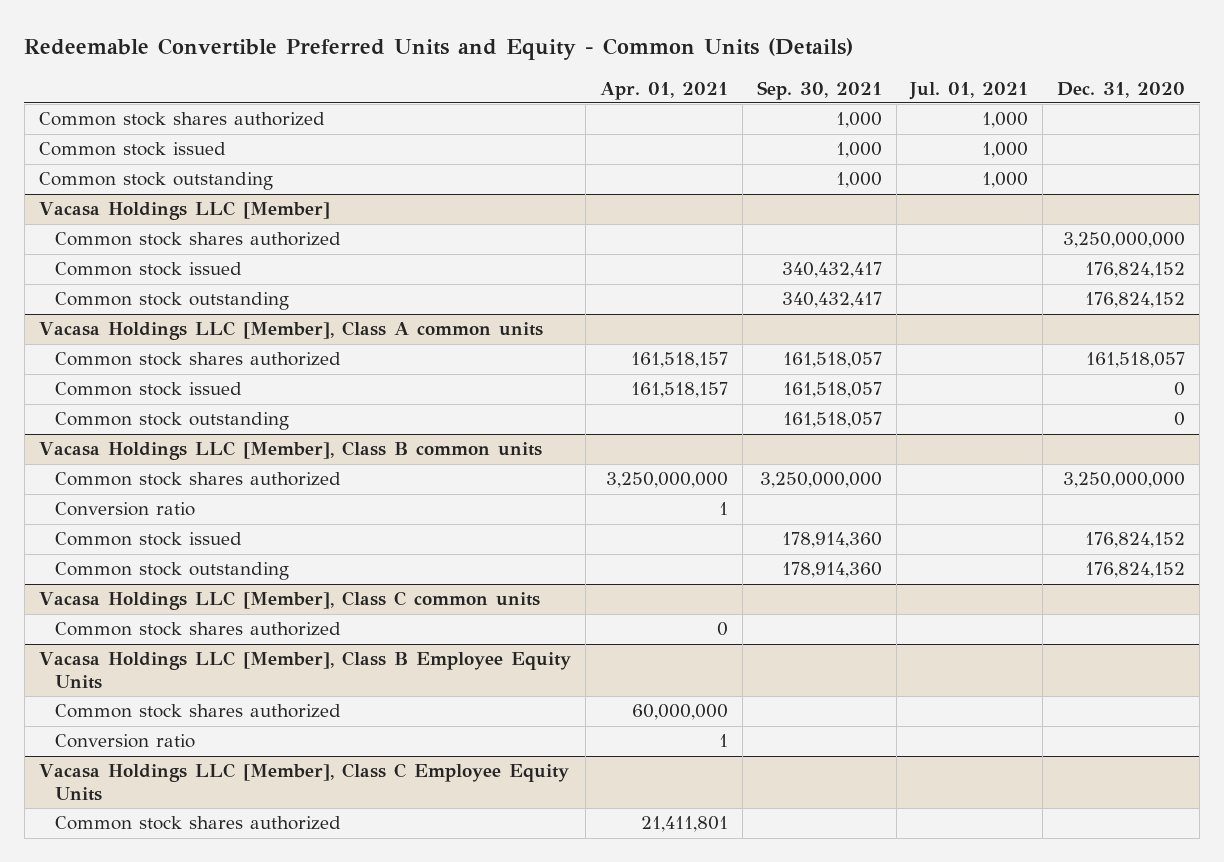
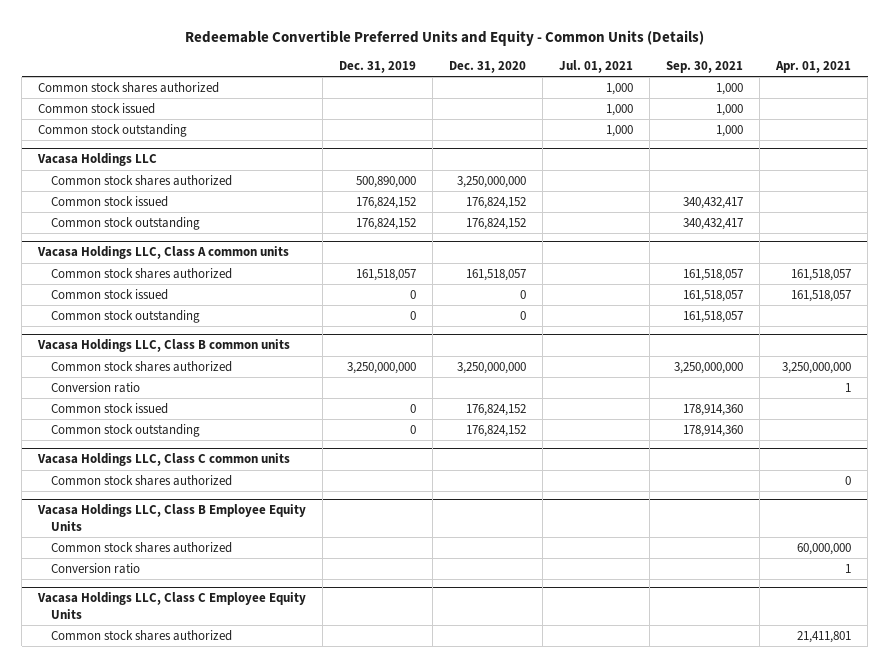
none -> [339,60,417,73] Dec. 31, 2019
[38,201,330,221] Vacasa Holdings LLC [Member] -> [37,153,158,167] Vacasa Holdings LLC
[38,321,543,341] Vacasa Holdings LLC [Member], Class A common units -> [37,246,290,260] Vacasa Holdings LLC, Class A common units
[630,352,728,369] 161,518,157 -> [791,268,852,281] 161,518,057
[630,382,728,399] 161,518,157 -> [791,289,852,302] 161,518,057
[38,441,542,461] Vacasa Holdings LLC [Member], Class B common units -> [37,339,291,353] Vacasa Holdings LLC, Class B common units
[38,591,540,611] Vacasa Holdings LLC [Member], Class C common units -> [37,453,291,467] Vacasa Holdings LLC, Class C common units
[38,651,571,689] Vacasa Holdings LLC [Member], Class B Employee Equity Units -> [37,504,307,531] Vacasa Holdings LLC, Class B Employee Equity Units
[38,763,569,801] Vacasa Holdings LLC [Member], Class C Employee Equity Units -> [37,592,307,619] Vacasa Holdings LLC, Class C Employee Equity Units

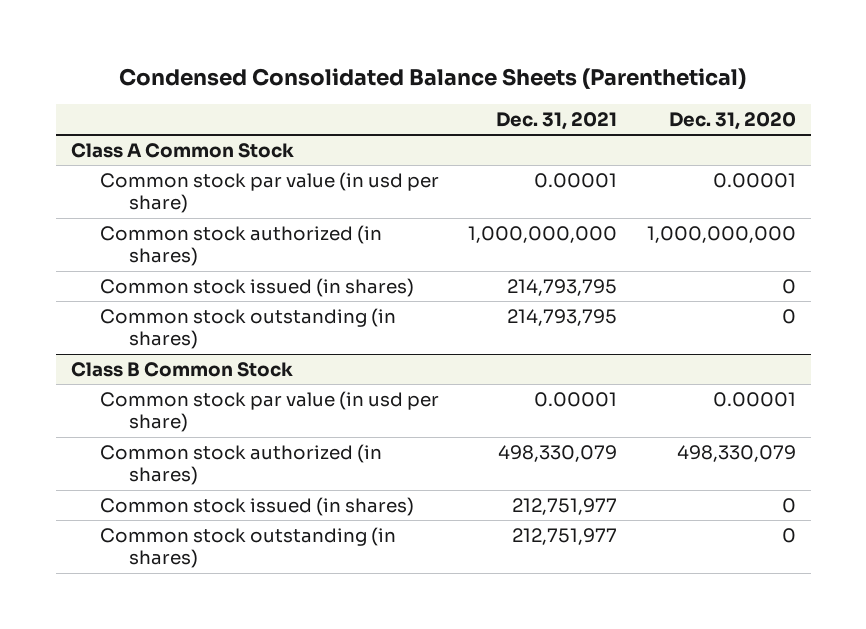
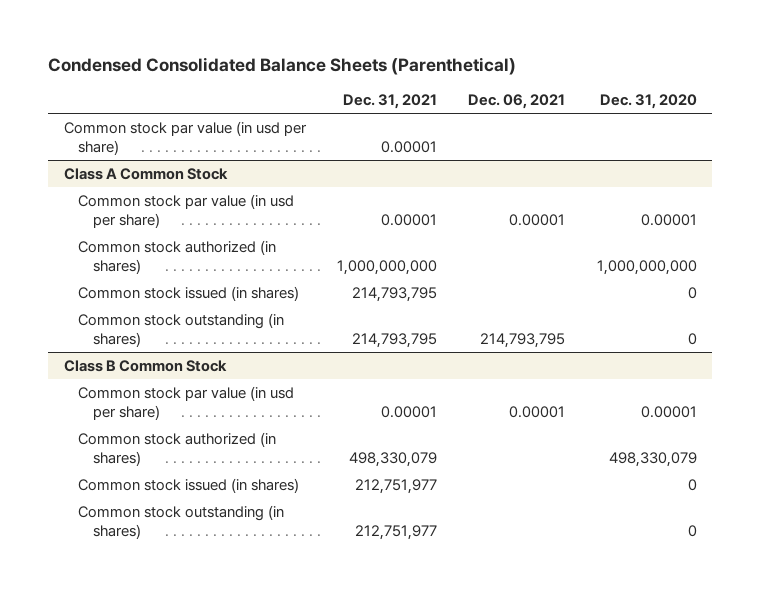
none -> [468,94,566,110] Dec. 06, 2021
none -> [63,120,307,155] Common stock par value (in usd per share)

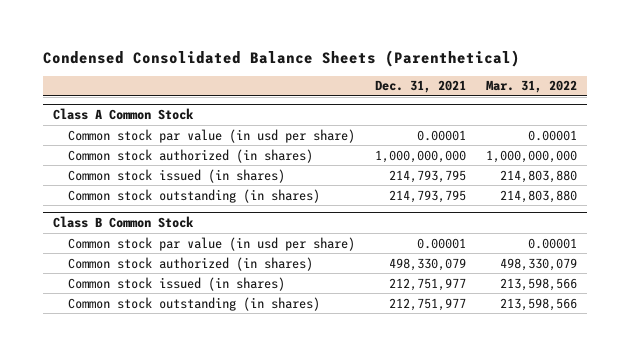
[468,94,566,110] Dec. 06, 2021 -> none
[599,94,697,110] Dec. 31, 2020 -> none
none -> [485,80,577,94] Mar. 31, 2022
[63,120,307,155] Common stock par value (in usd per share) -> none

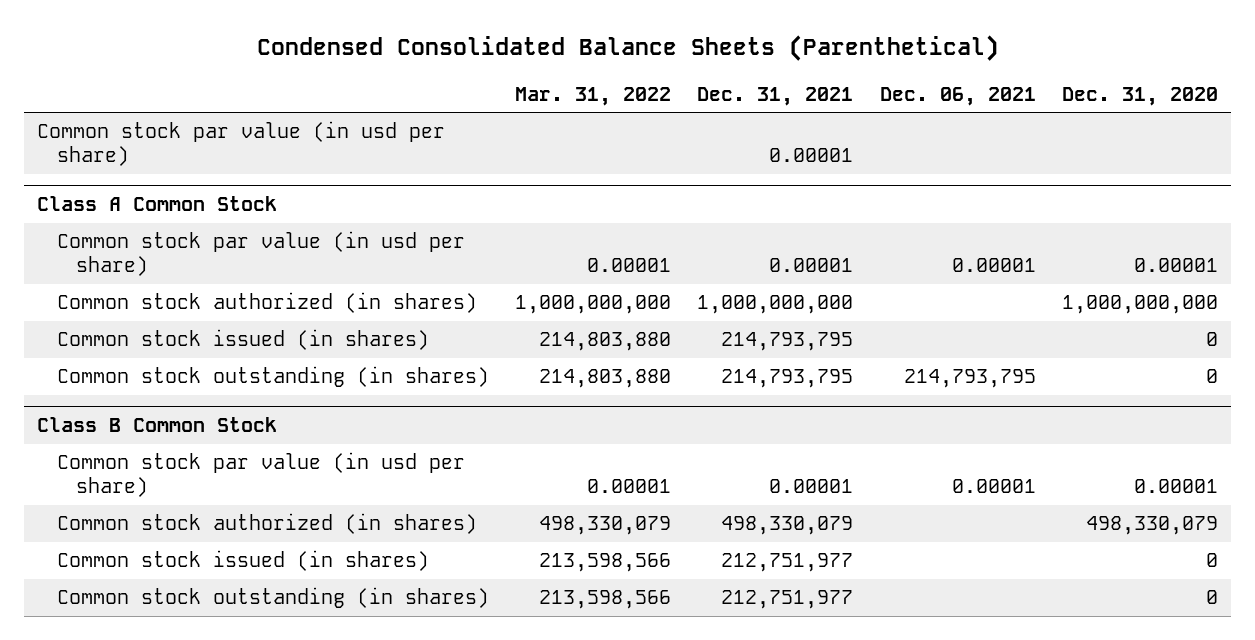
none -> [879,86,1036,106] Dec. 06, 2021
none -> [1061,86,1218,106] Dec. 31, 2020
none -> [37,121,446,167] Common stock par value (in usd per share)

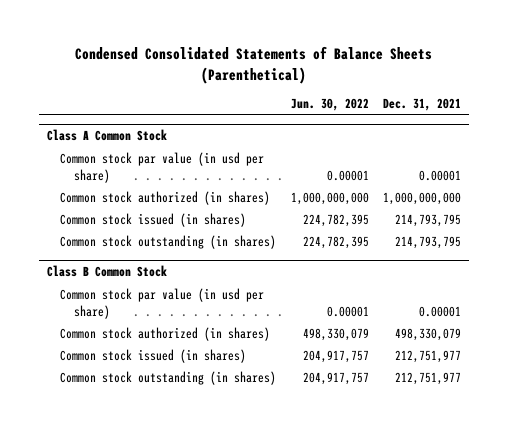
[256,35,999,62] Condensed Consolidated Balance Sheets (Parenthetical) -> [74,46,432,84] Condensed Consolidated Statements of Balance Sheets (Parenthetical)
[514,86,671,106] Mar. 31, 2022 -> none
[879,86,1036,106] Dec. 06, 2021 -> none
[1061,86,1218,106] Dec. 31, 2020 -> none
none -> [290,98,369,112] Jun. 30, 2022
[37,121,446,167] Common stock par value (in usd per share) -> none

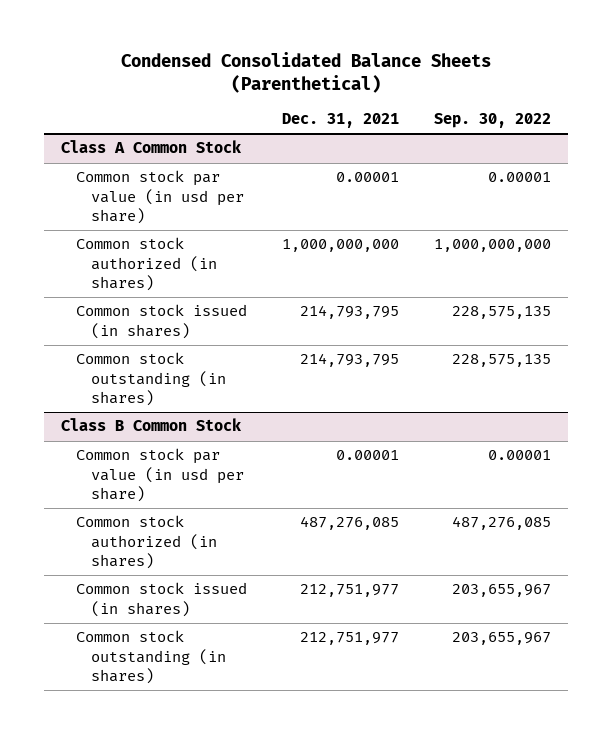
[74,46,432,84] Condensed Consolidated Statements of Balance Sheets (Parenthetical) -> [121,52,492,94] Condensed Consolidated Balance Sheets (Parenthetical)
[290,98,369,112] Jun. 30, 2022 -> none
none -> [433,113,551,129] Sep. 30, 2022
[395,327,462,341] 498,330,079 -> [299,516,399,531] 487,276,085

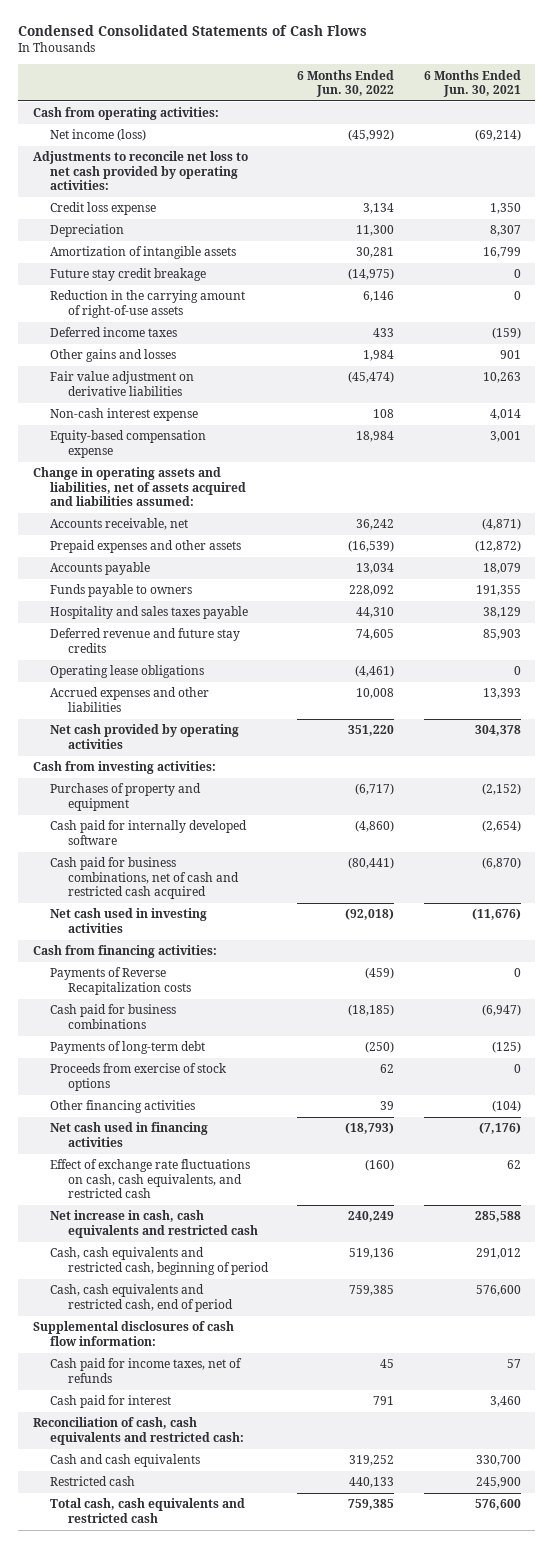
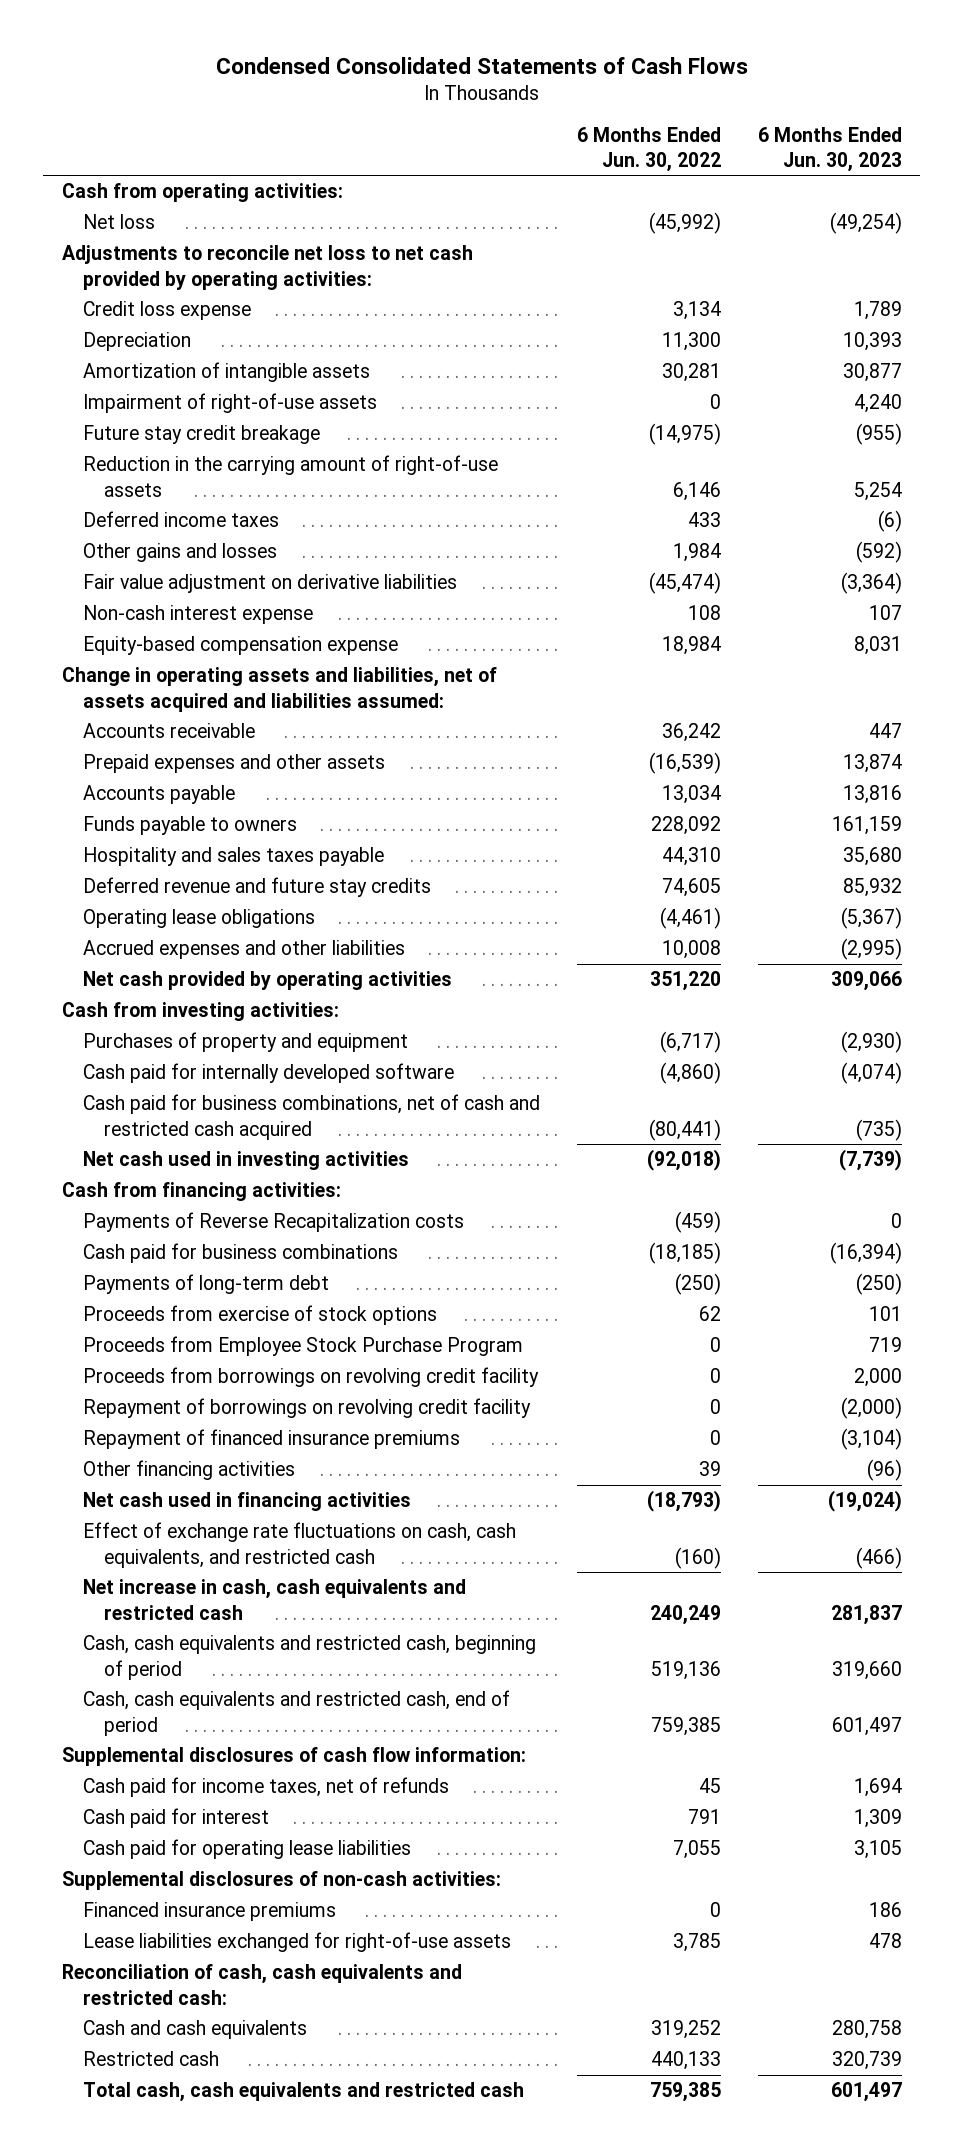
[423,69,521,98] 6 Months Ended Jun. 30, 2021 -> none
none -> [757,126,902,173] 6 Months Ended Jun. 30, 2023
[50,129,147,142] Net income (loss) -> [82,214,155,230] Net loss
none -> [82,393,377,414] Impairment of right-of-use assets
[50,518,189,531] Accounts receivable, net -> [82,723,255,739] Accounts receivable
none -> [82,1336,523,1357] Proceeds from Employee Stock Purchase Program
none -> [82,1367,539,1388] Proceeds from borrowings on revolving credit facility
none -> [82,1398,531,1419] Repayment of borrowings on revolving credit facility
none -> [82,1429,460,1450] Repayment of financed insurance premiums
none -> [82,1839,411,1860] Cash paid for operating lease liabilities
none -> [61,1871,501,1891] Supplemental disclosures of non-cash activities:
none -> [82,1902,336,1922] Financed insurance premiums
none -> [82,1932,511,1953] Lease liabilities exchanged for right-of-use assets

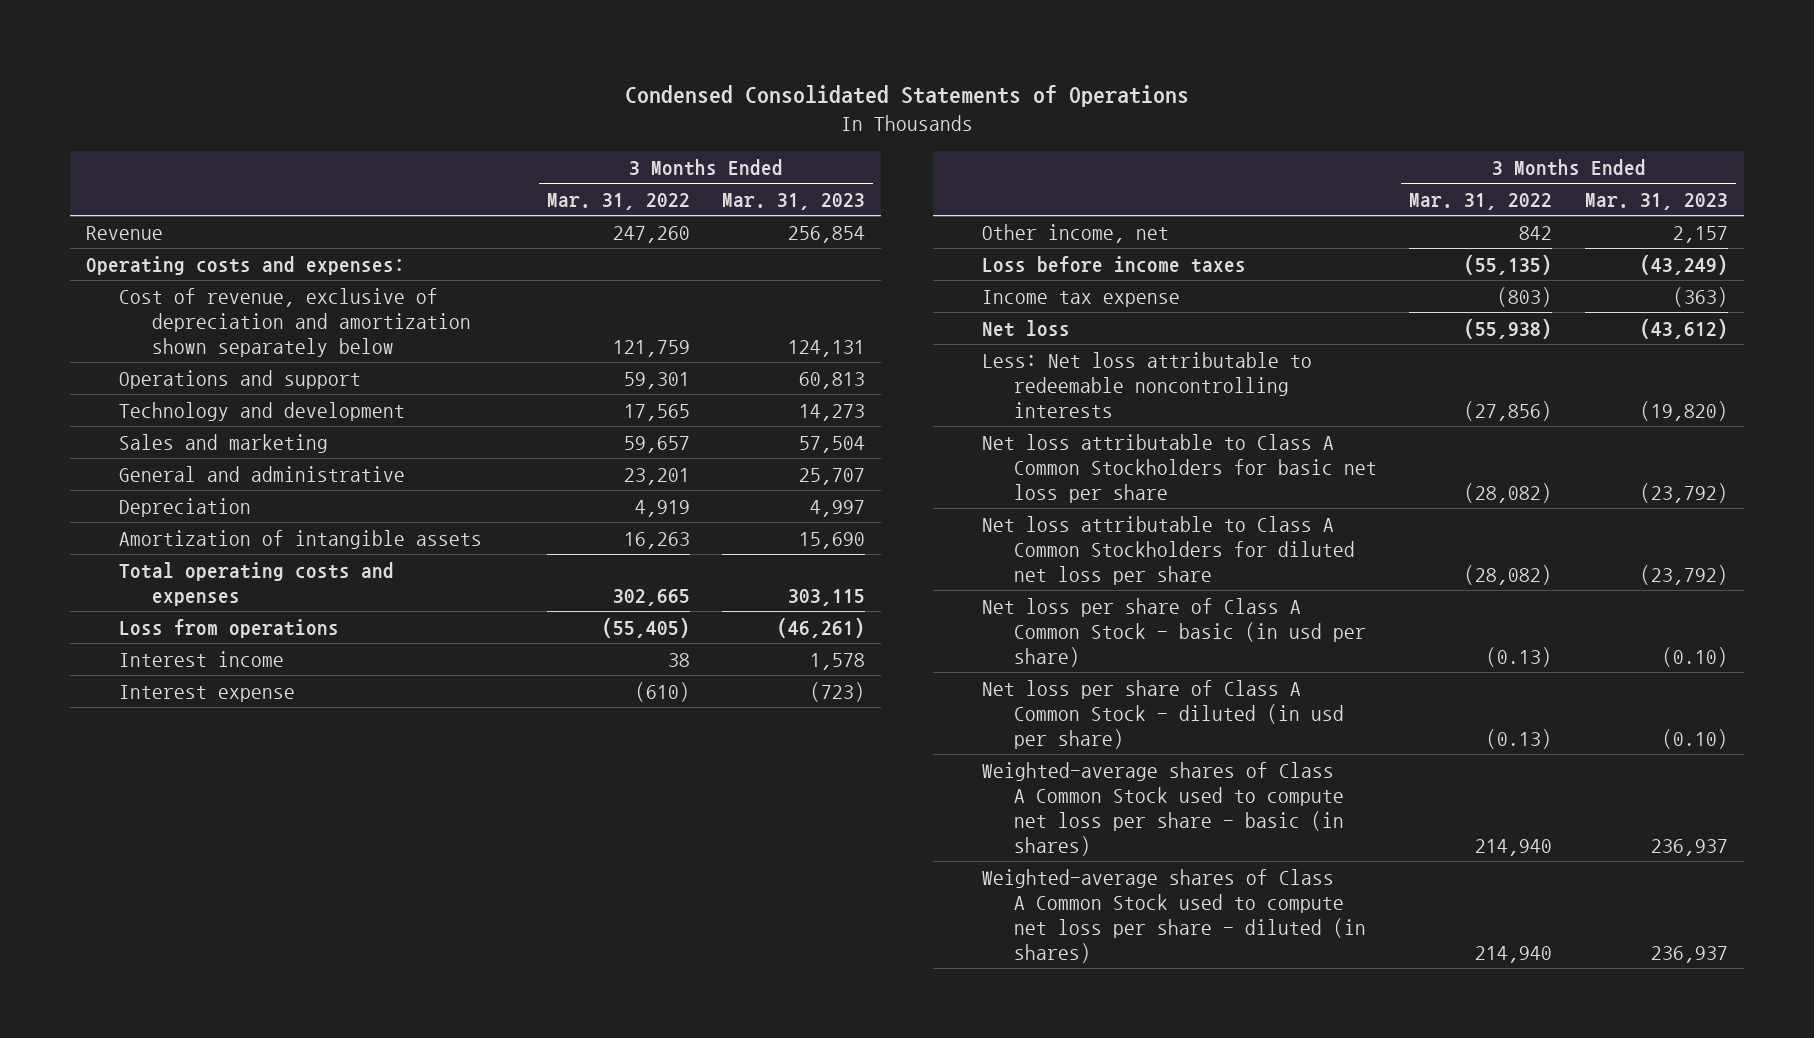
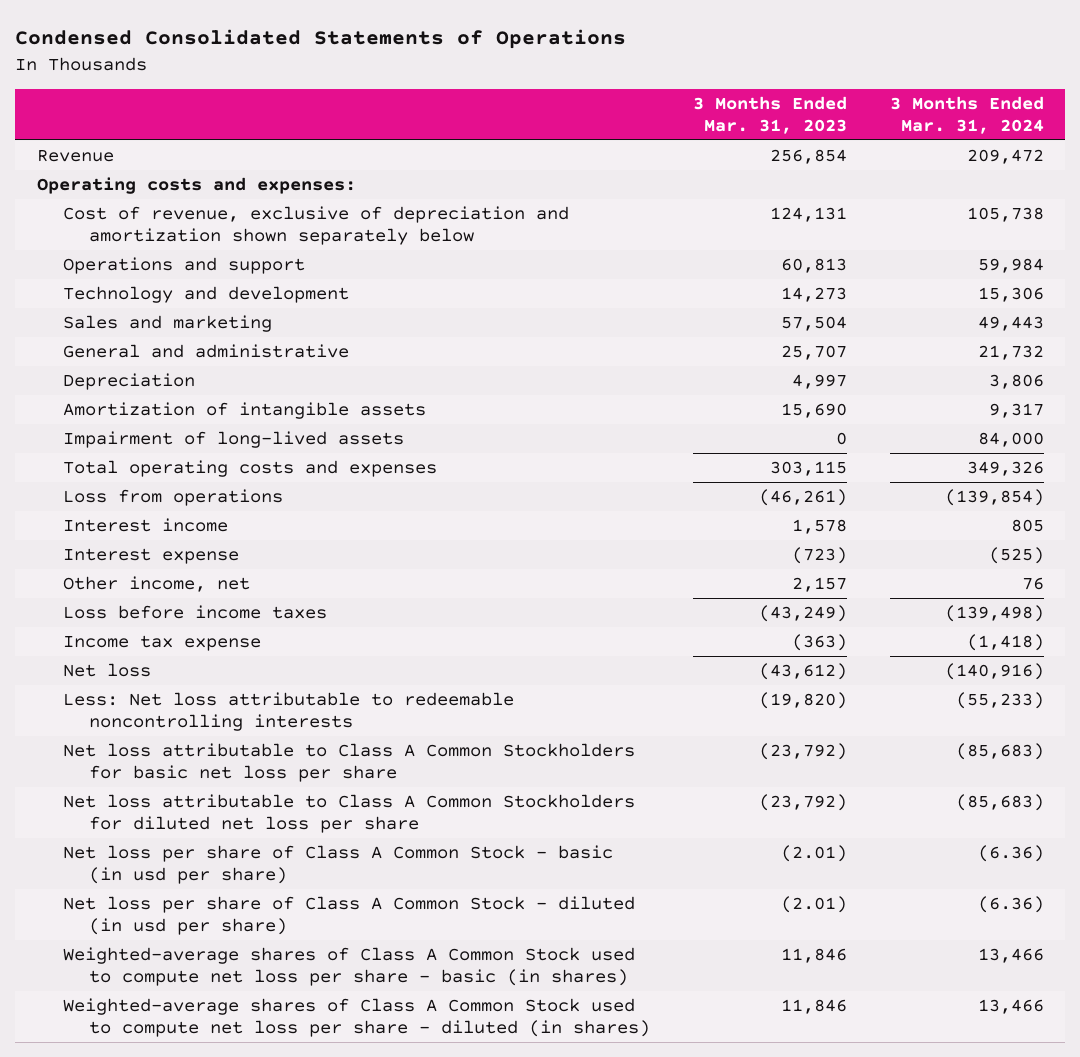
[546,192,690,210] Mar. 31, 2022 -> none
none -> [889,95,1044,134] 3 Months Ended Mar. 31, 2024
none -> [62,430,404,448] Impairment of long-lived assets
[1661,646,1728,667] (0.10) -> [780,844,847,862] (2.01)
[1661,728,1728,749] (0.10) -> [780,895,847,913] (2.01)
[1650,838,1728,856] 236,937 -> [780,947,847,963] 11,846
[1650,945,1728,963] 236,937 -> [780,998,847,1014] 11,846

